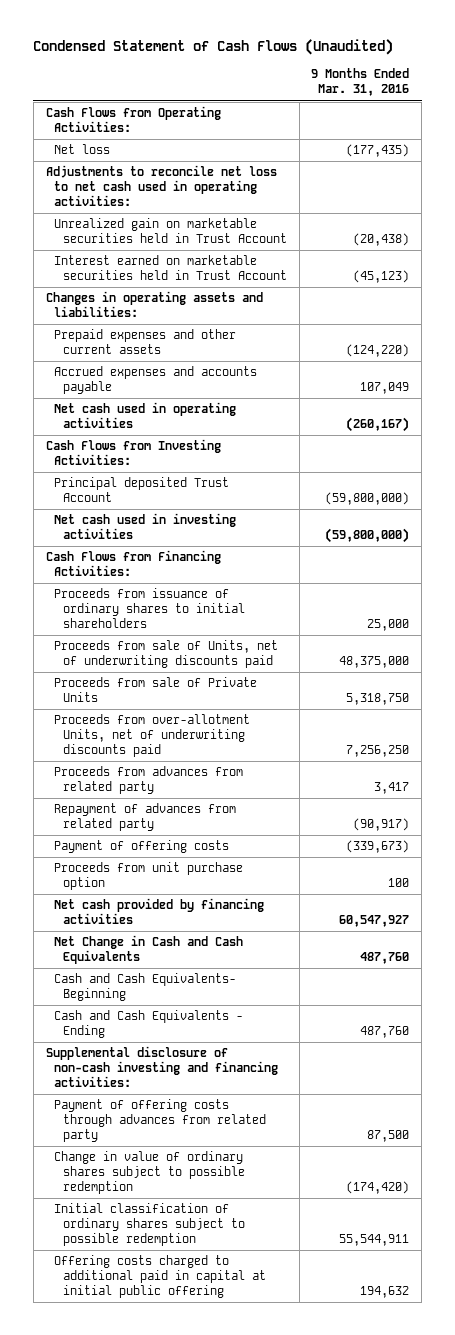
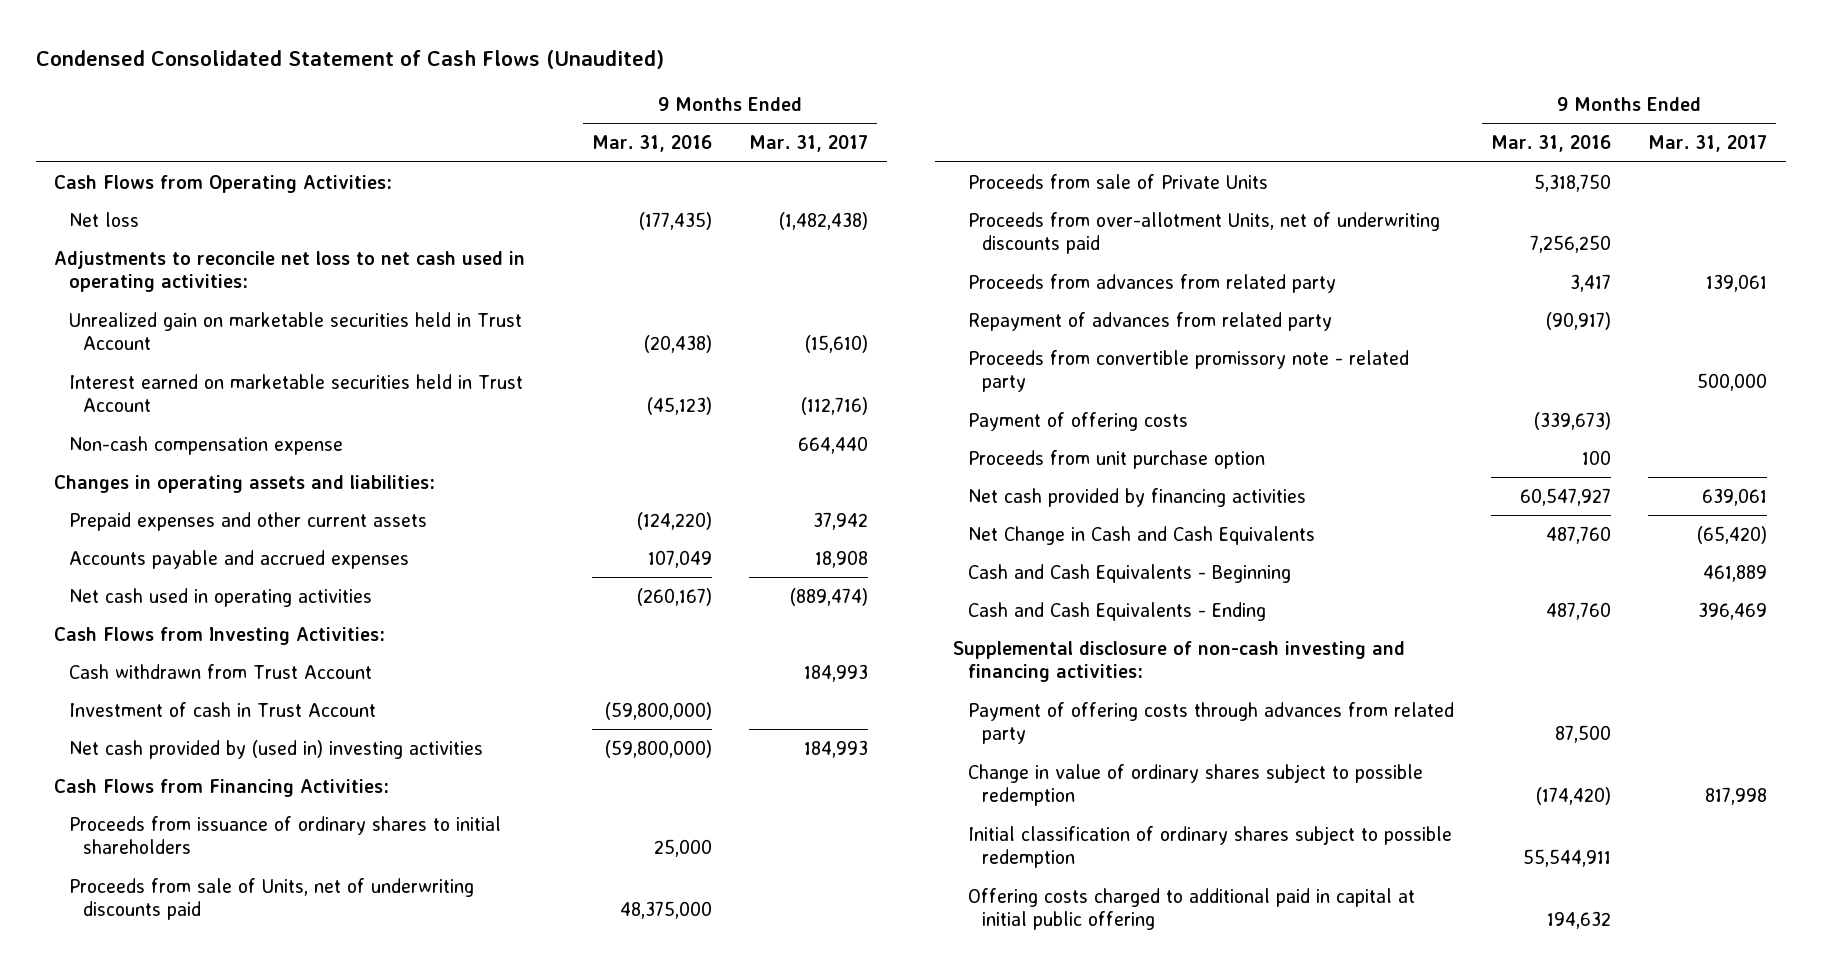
[33,39,394,56] Condensed Statement of Cash Flows (Unaudited) -> [35,49,664,69] Condensed Consolidated Statement of Cash Flows (Unaudited)
none -> [749,135,869,153] Mar. 31, 2017
none -> [68,435,343,455] Non-cash compensation expense
[54,366,258,395] Accrued expenses and accounts payable -> [68,549,409,569] Accounts payable and accrued expenses
none -> [68,663,372,679] Cash withdrawn from Trust Account
[54,477,230,503] Principal deposited Trust Account -> [68,701,376,717] Investment of cash in Trust Account
[54,513,237,540] Net cash used in investing activities -> [68,739,483,759] Net cash provided by (used in) investing activities
none -> [967,349,1409,393] Proceeds from convertible promissory note - related party
[54,973,237,1002] Cash and Cash Equivalents- Beginning -> [967,563,1291,583] Cash and Cash Equivalents - Beginning

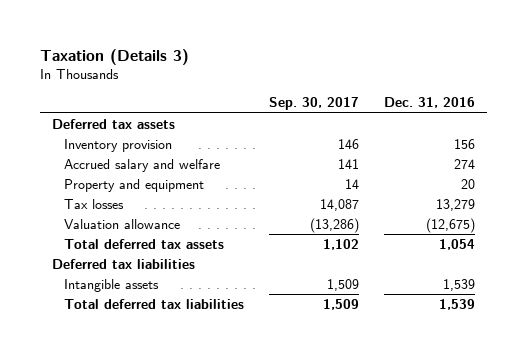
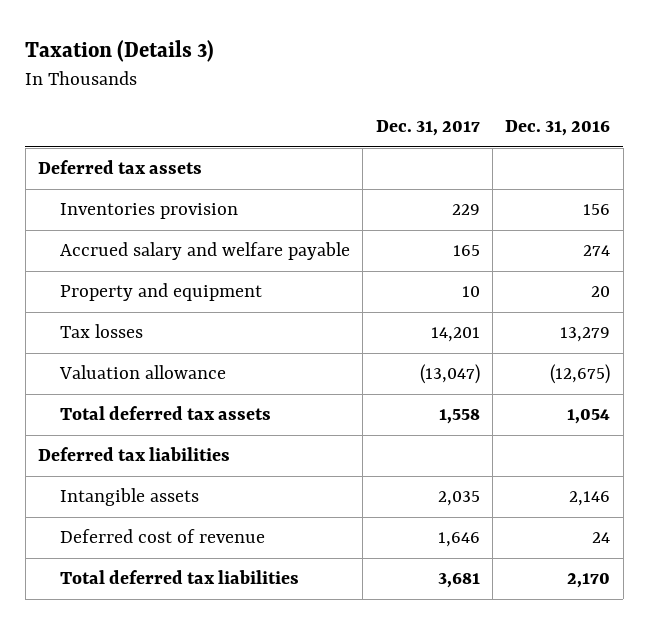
[268,97,359,111] Sep. 30, 2017 -> none
none -> [375,120,480,137] Dec. 31, 2017
[64,138,173,152] Inventory provision -> [60,203,239,220] Inventories provision
[64,158,221,172] Accrued salary and welfare -> [60,242,351,261] Accrued salary and welfare payable
[442,278,475,291] 1,539 -> [569,491,611,507] 2,146
none -> [60,529,266,544] Deferred cost of revenue
[438,298,475,310] 1,539 -> [567,573,611,589] 2,170

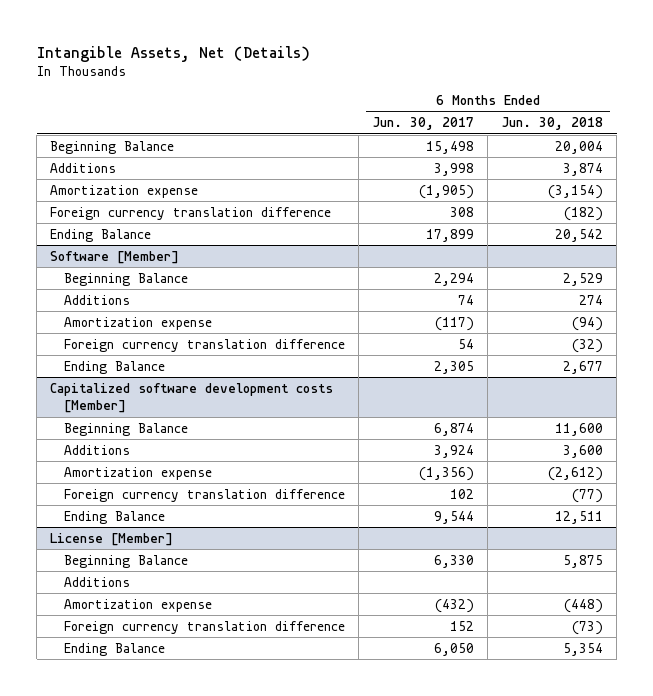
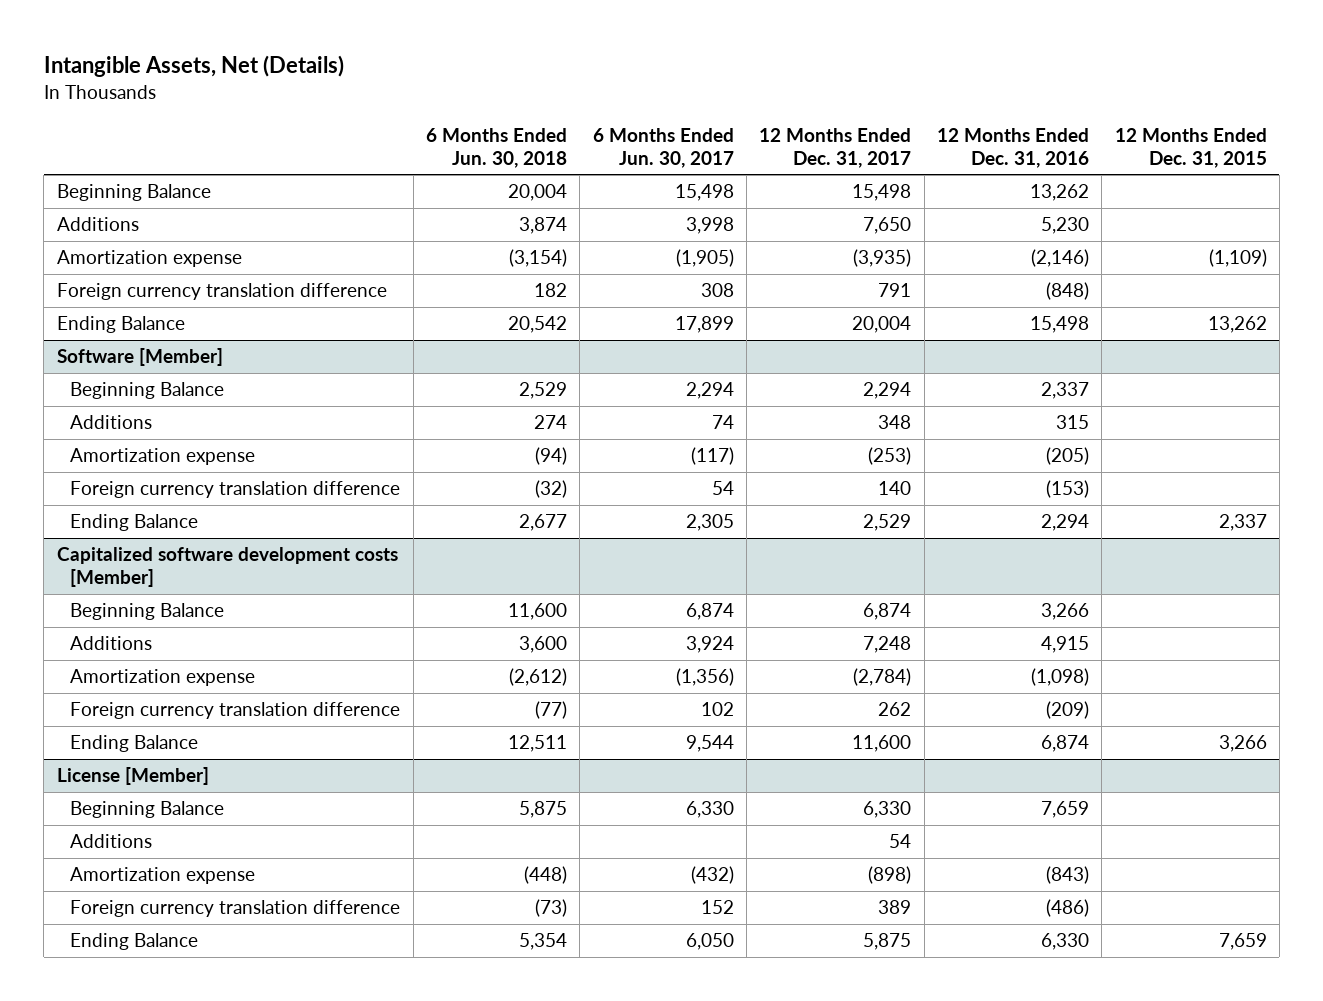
none -> [759,127,912,168] 12 Months Ended Dec. 31, 2017
none -> [936,127,1089,168] 12 Months Ended Dec. 31, 2016
none -> [1114,127,1267,168] 12 Months Ended Dec. 31, 2015
[563,206,603,221] (182) -> [533,283,567,298] 182

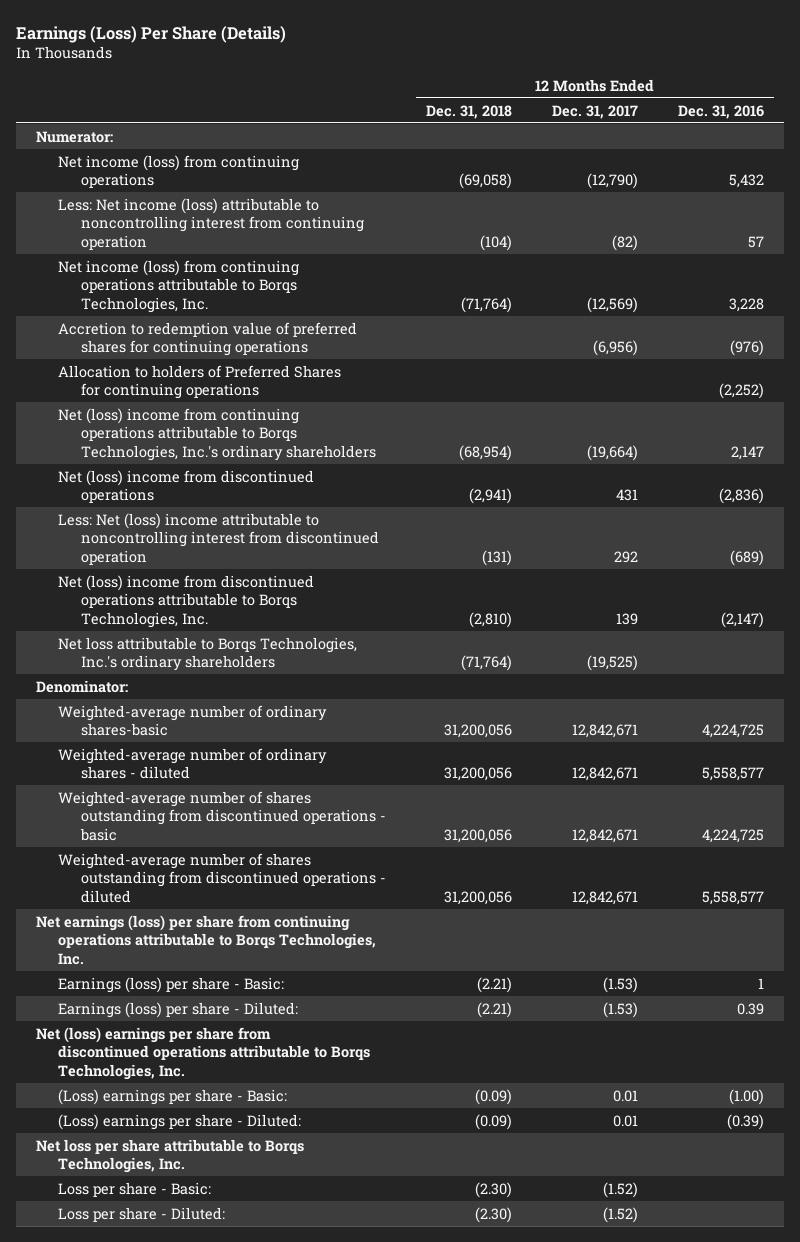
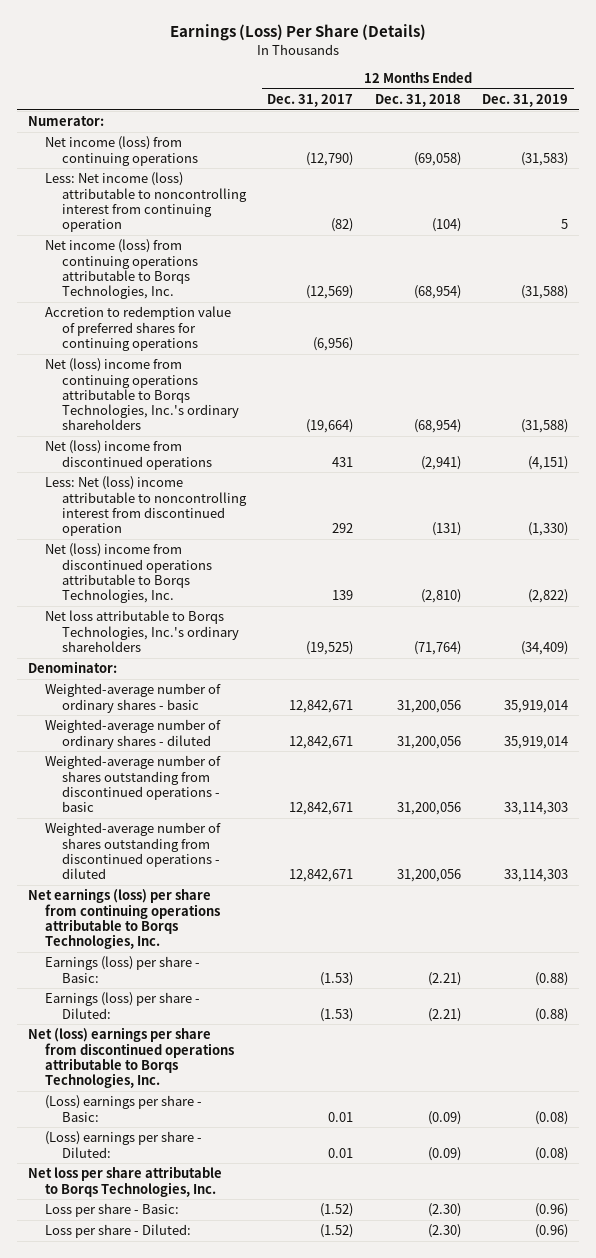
[678,104,765,119] Dec. 31, 2016 -> none
none -> [482,93,569,107] Dec. 31, 2019
[460,296,512,313] (71,764) -> [413,285,461,300] (68,954)
[58,364,342,400] Allocation to holders of Preferred Shares for continuing operations -> none
[58,704,328,737] Weighted-average number of ordinary shares-basic -> [44,683,221,713] Weighted-average number of ordinary shares - basic

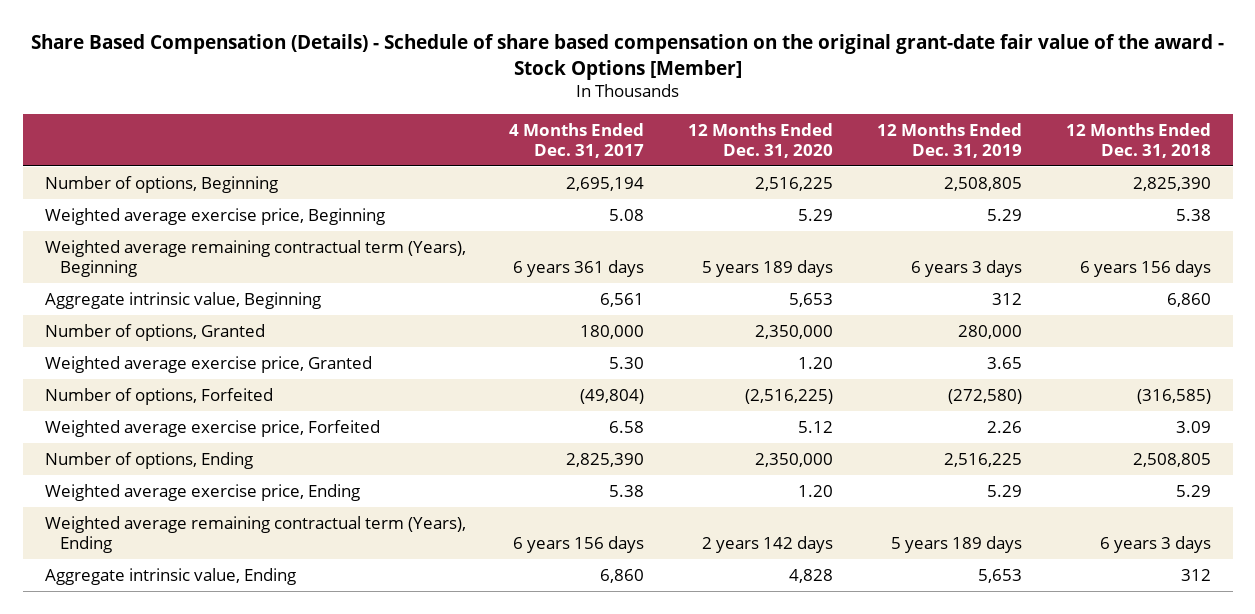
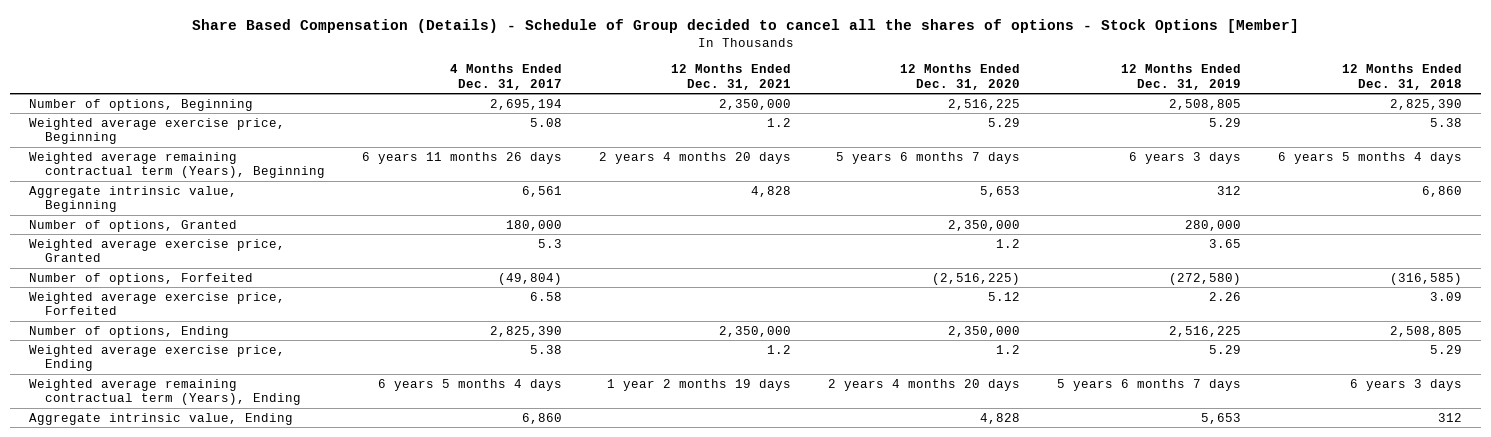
[30,33,1224,80] Share Based Compensation (Details) - Schedule of share based compensation on the original grant-date fair value of the award - Stock Options [Member] -> [191,18,1299,33] Share Based Compensation (Details) - Schedule of Group decided to cancel all the shares of options - Stock Options [Member]
none -> [671,64,792,90] 12 Months Ended Dec. 31, 2021
[513,259,645,277] 6 years 361 days -> [362,151,563,164] 6 years 11 months 26 days
[702,259,834,277] 5 years 189 days -> [836,151,1021,164] 5 years 6 months 7 days
[1079,259,1211,277] 6 years 156 days -> [1278,151,1463,164] 6 years 5 months 4 days
[609,356,645,369] 5.30 -> [538,238,563,248] 5.3
[798,356,834,369] 1.20 -> [996,238,1021,248] 1.2
[798,484,834,497] 1.20 -> [996,344,1021,354] 1.2
[513,535,645,553] 6 years 156 days -> [378,378,563,391] 6 years 5 months 4 days
[702,535,834,553] 2 years 142 days -> [828,378,1021,391] 2 years 4 months 20 days
[890,535,1022,553] 5 years 189 days -> [1057,378,1242,391] 5 years 6 months 7 days

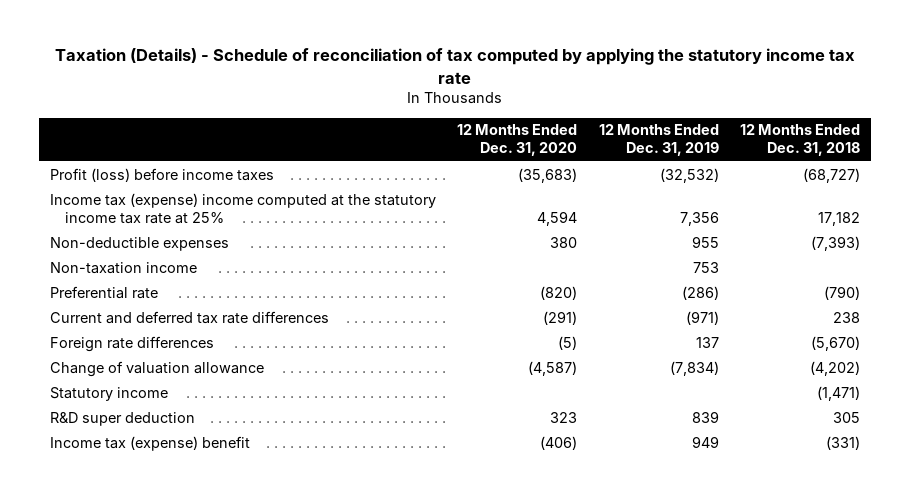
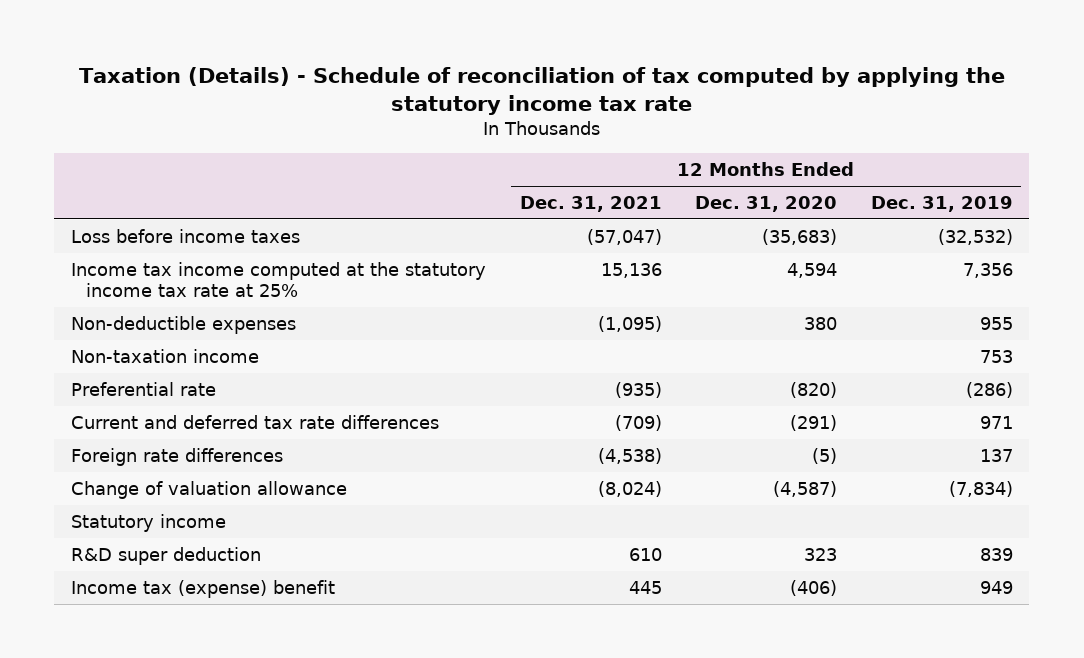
[740,124,861,157] 12 Months Ended Dec. 31, 2018 -> none
none -> [519,196,662,213] Dec. 31, 2021
[49,167,274,182] Profit (loss) before income taxes -> [71,228,301,243] Loss before income taxes
[49,192,436,224] Income tax (expense) income computed at the statutory income tax rate at 25% -> [71,261,487,298] Income tax income computed at the statutory income tax rate at 25%
[685,310,719,325] (971) -> [979,415,1013,429] 971

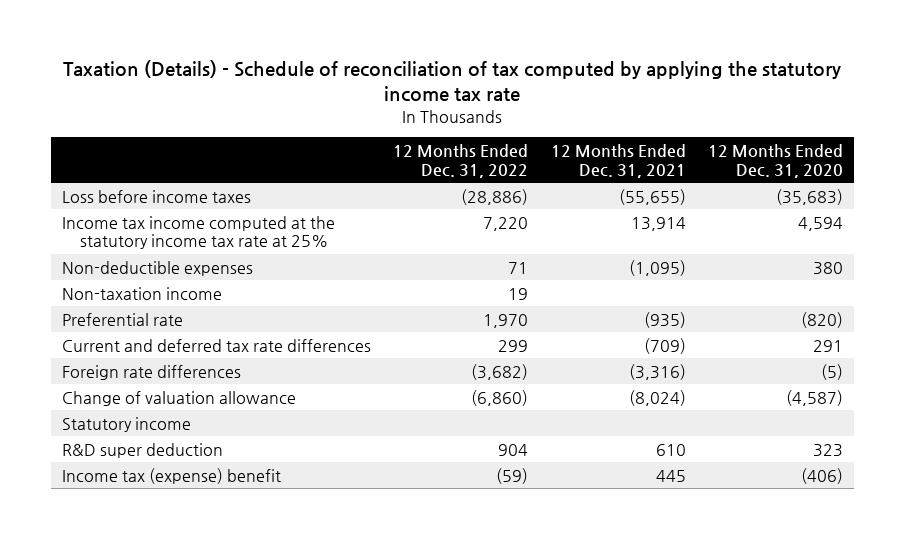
[870,196,1013,213] Dec. 31, 2019 -> none
none -> [393,144,529,178] 12 Months Ended Dec. 31, 2022
[586,228,662,245] (57,047) -> [618,188,686,205] (55,655)
[600,262,662,278] 15,136 -> [630,216,686,231] 13,914
[790,414,838,431] (291) -> [812,339,843,352] 291
[597,447,662,464] (4,538) -> [628,363,686,380] (3,316)

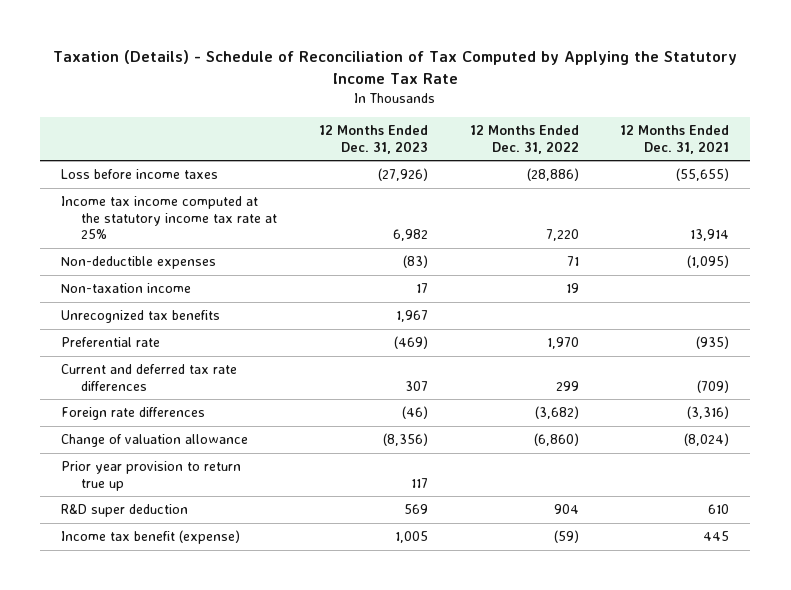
[63,60,842,103] Taxation (Details) - Schedule of reconciliation of tax computed by applying the statutory income tax rate -> [53,50,738,84] Taxation (Details) - Schedule of Reconciliation of Tax Computed by Applying the Statutory Income Tax Rate
[707,144,843,178] 12 Months Ended Dec. 31, 2020 -> none
none -> [319,124,429,154] 12 Months Ended Dec. 31, 2023
none -> [61,310,221,324] Unrecognized tax benefits
[61,416,191,432] Statutory income -> none
none -> [61,461,242,491] Prior year provision to return true up
[61,467,281,484] Income tax (expense) benefit -> [61,530,241,545] Income tax benefit (expense)

